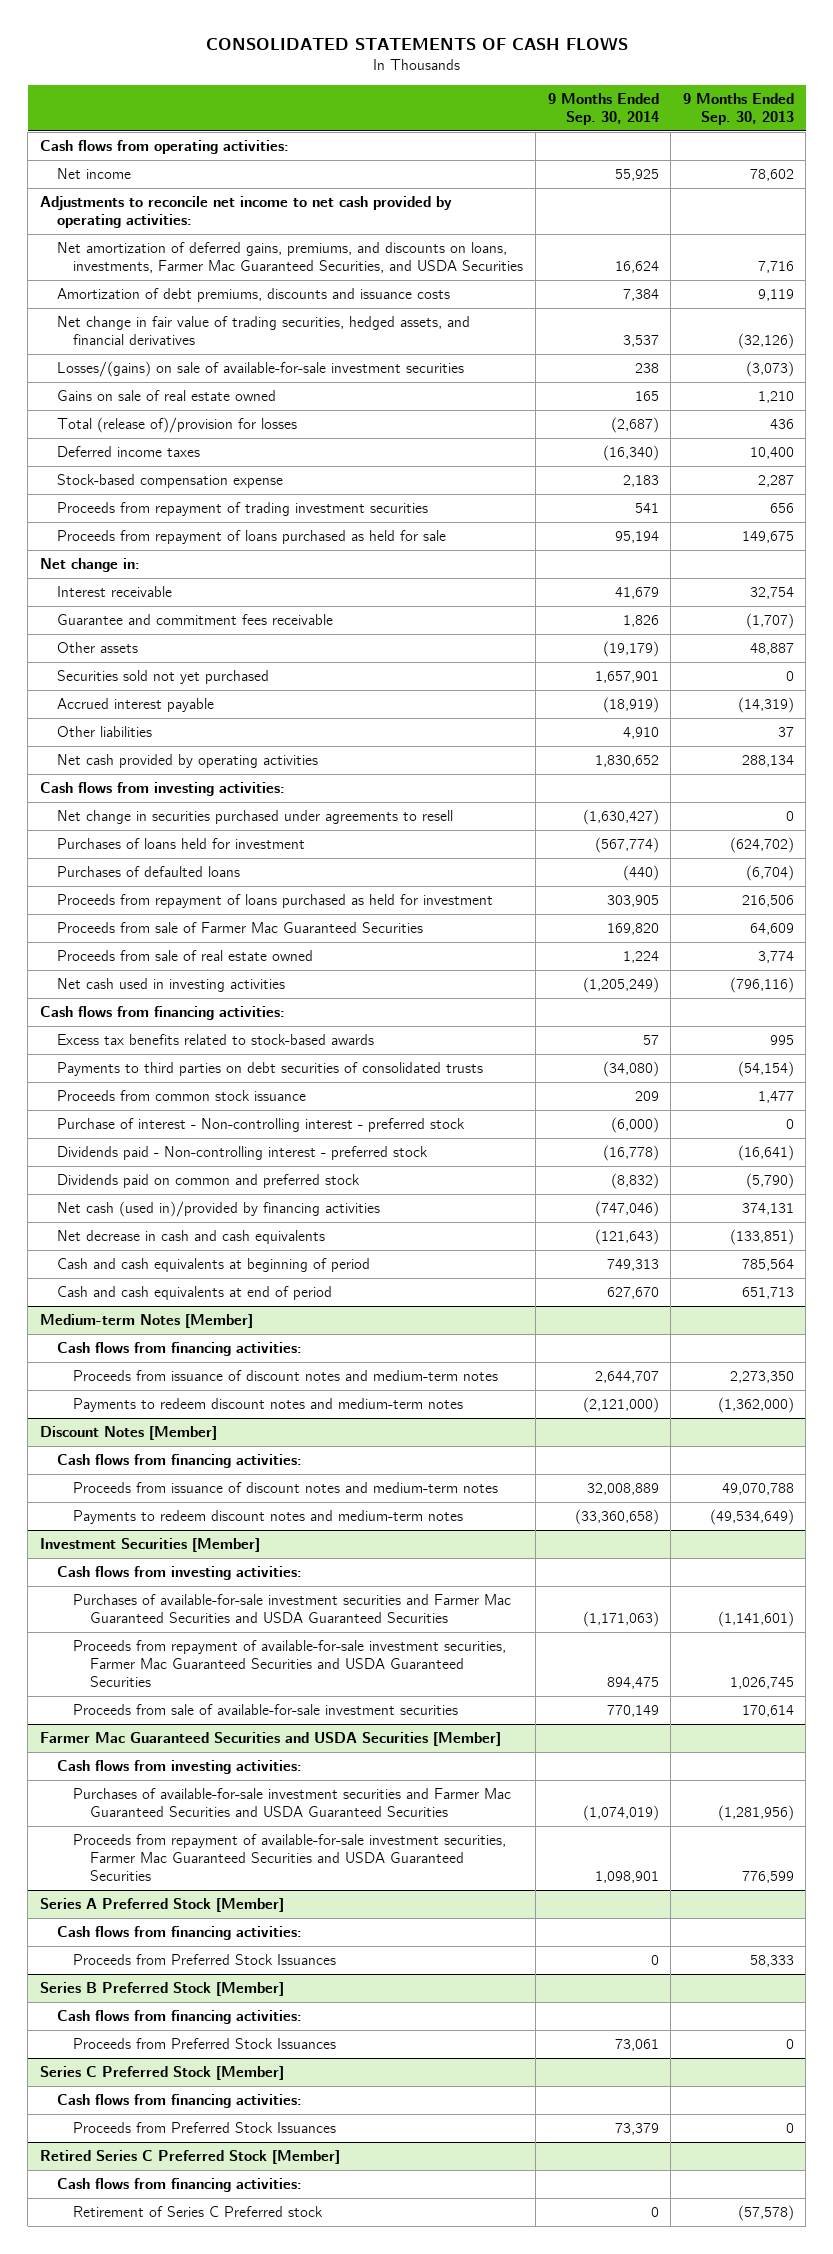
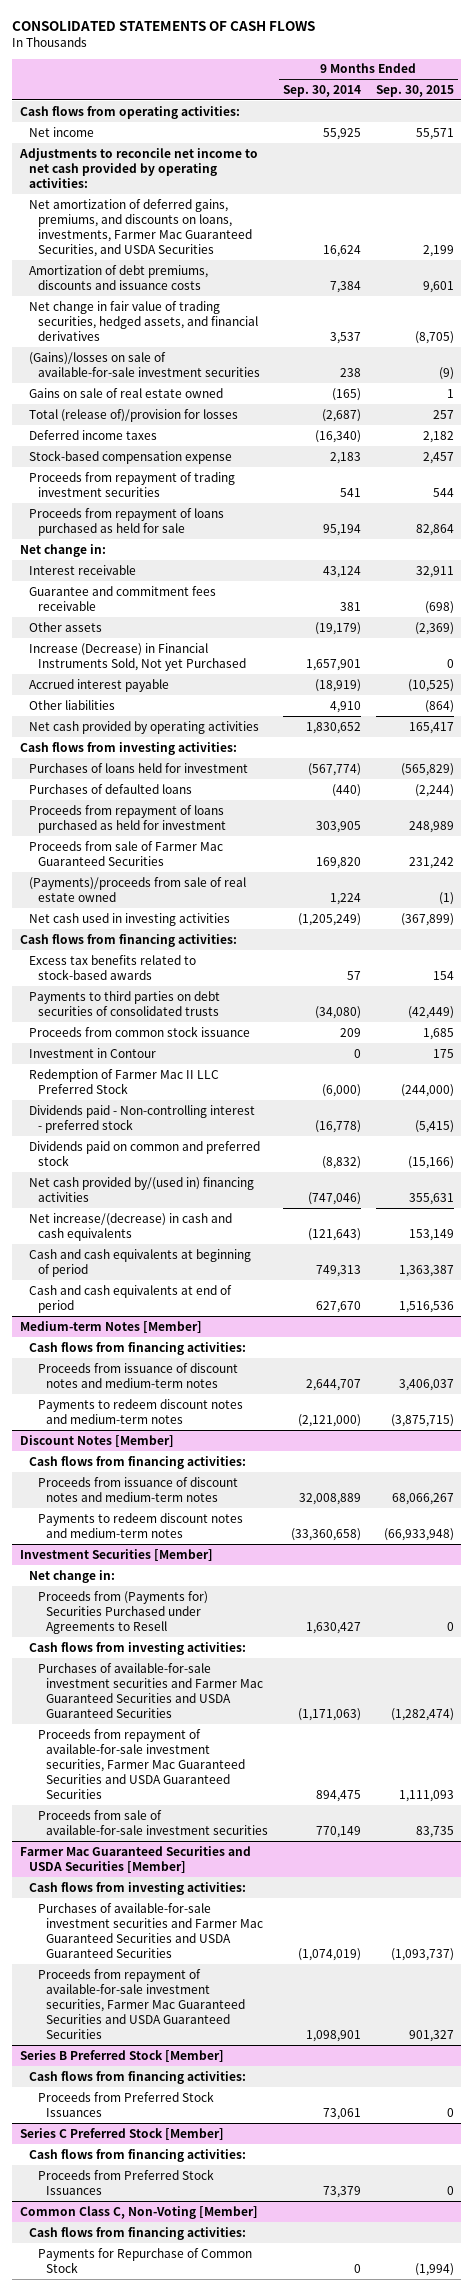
[682,92,794,125] 9 Months Ended Sep. 30, 2013 -> none
none -> [375,84,454,97] Sep. 30, 2015
[56,361,464,378] Losses/(gains) on sale of available-for-sale investment securities -> [28,351,260,377] (Gains)/losses on sale of available-for-sale investment securities
[634,391,659,402] 165 -> [332,387,362,401] (165)
[614,587,659,600] 41,679 -> [323,565,362,578] 43,124
[622,615,659,628] 1,826 -> [340,601,362,611] 381
[56,670,269,685] Securities sold not yet purchased -> [28,642,246,671] Increase (Decrease) in Financial Instruments Sold, Not yet Purchased
[56,810,453,825] Net change in securities purchased under agreements to resell -> none
[56,950,313,962] Proceeds from sale of real estate owned -> [28,876,246,902] (Payments)/proceeds from sale of real estate owned
[56,1118,465,1133] Purchase of interest - Non-controlling interest - preferred stock -> none
none -> [28,1047,156,1058] Investment in Contour
none -> [28,1068,219,1094] Redemption of Farmer Mac II LLC Preferred Stock
[56,1201,380,1218] Net cash (used in)/provided by financing activities -> [28,1176,254,1202] Net cash provided by/(used in) financing activities
[56,1230,325,1245] Net decrease in cash and cash equivalents -> [28,1212,232,1241] Net increase/(decrease) in cash and cash equivalents
none -> [28,1569,115,1583] Net change in:
none -> [37,1590,208,1634] Proceeds from (Payments for) Securities Purchased under Agreements to Resell
[39,1898,284,1913] Series A Preferred Stock [Member] -> none
[56,1926,302,1941] Cash flows from financing activities: -> none
[73,1954,337,1966] Proceeds from Preferred Stock Issuances -> none
[39,2150,340,2165] Retired Series C Preferred Stock [Member] -> none
none -> [19,2205,258,2219] Common Class C, Non-Voting [Member]
[73,2206,324,2218] Retirement of Series C Preferred stock -> none
none -> [37,2247,252,2273] Payments for Repurchase of Common Stock

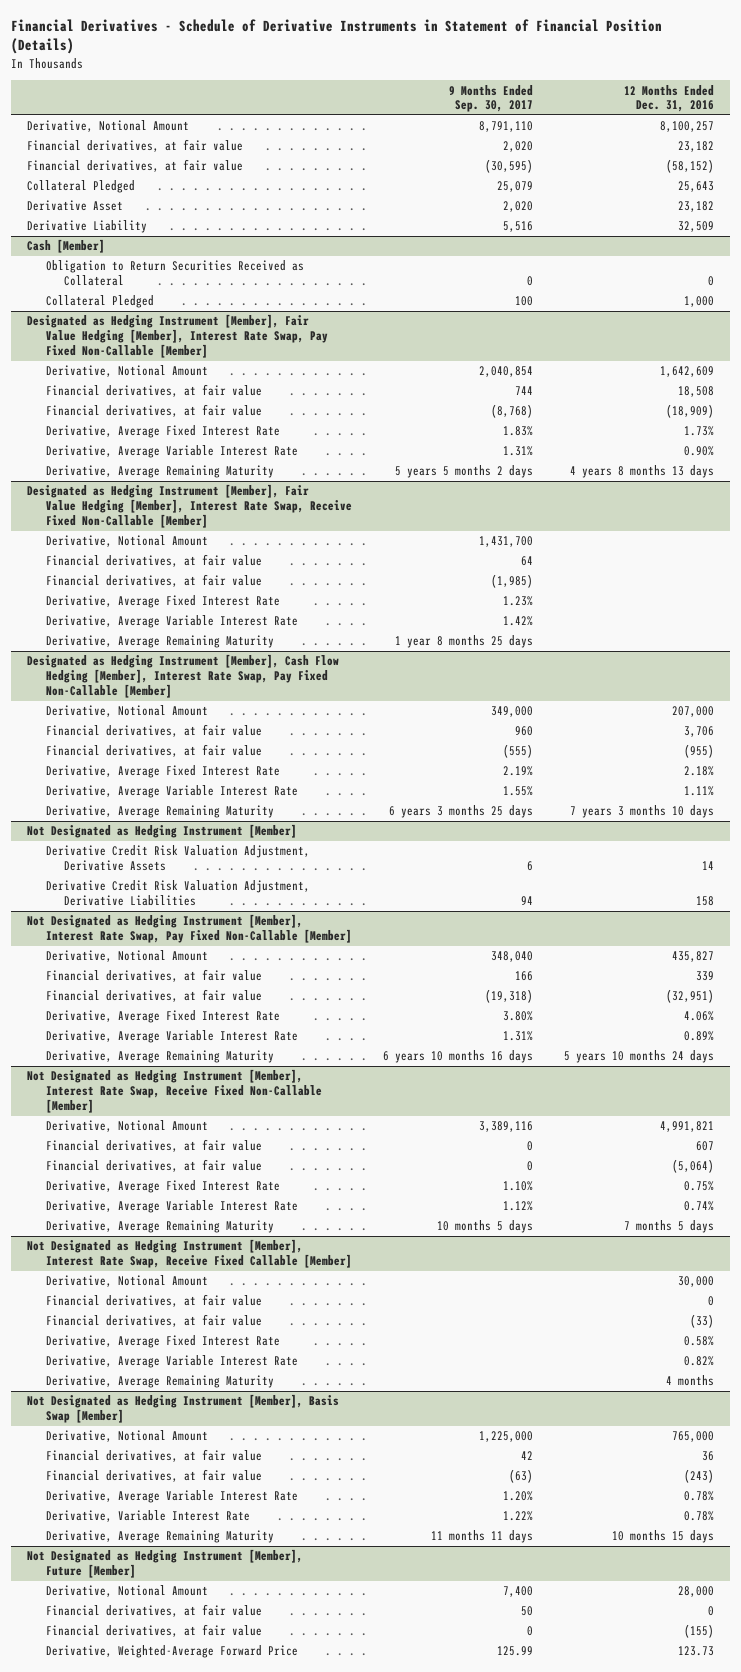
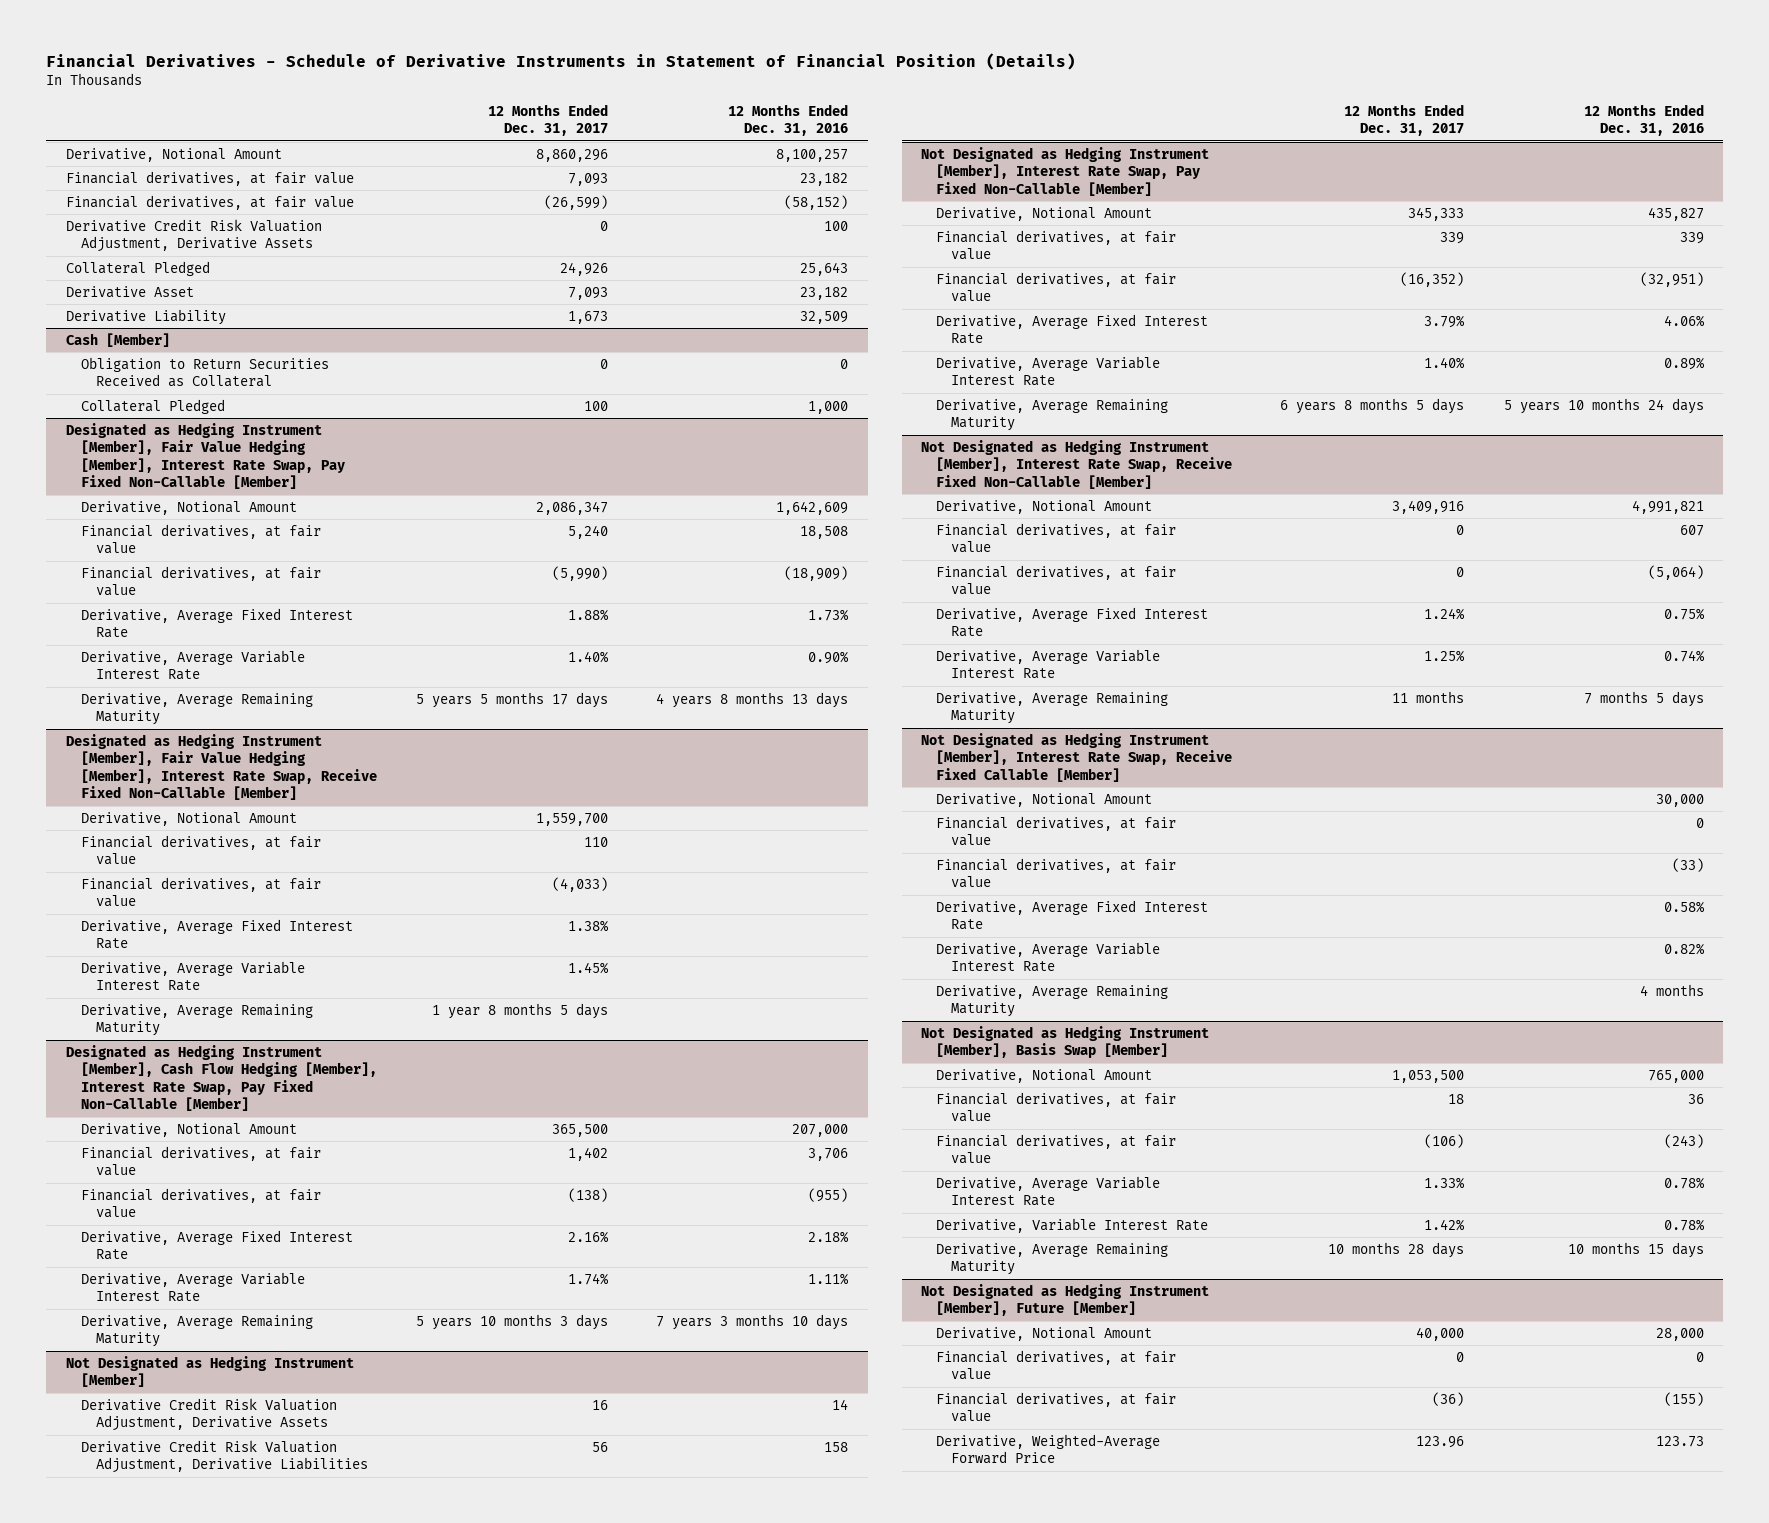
[448,84,533,113] 9 Months Ended Sep. 30, 2017 -> none
none -> [488,103,609,137] 12 Months Ended Dec. 31, 2017
none -> [65,218,322,253] Derivative Credit Risk Valuation Adjustment, Derivative Assets

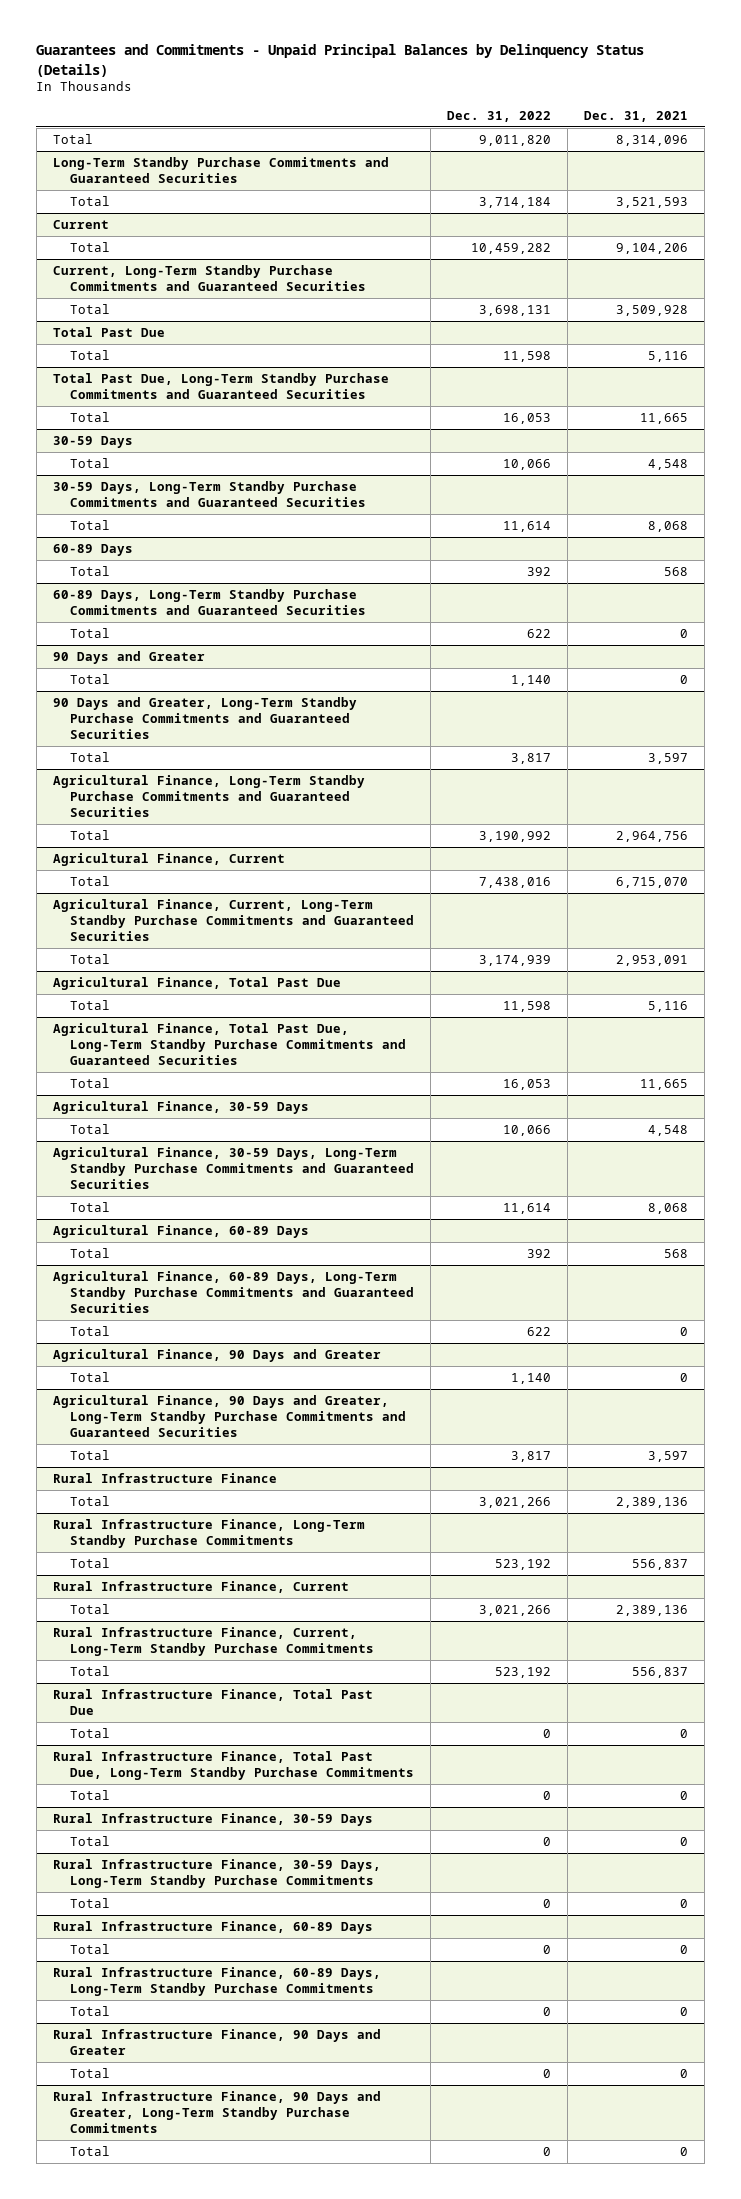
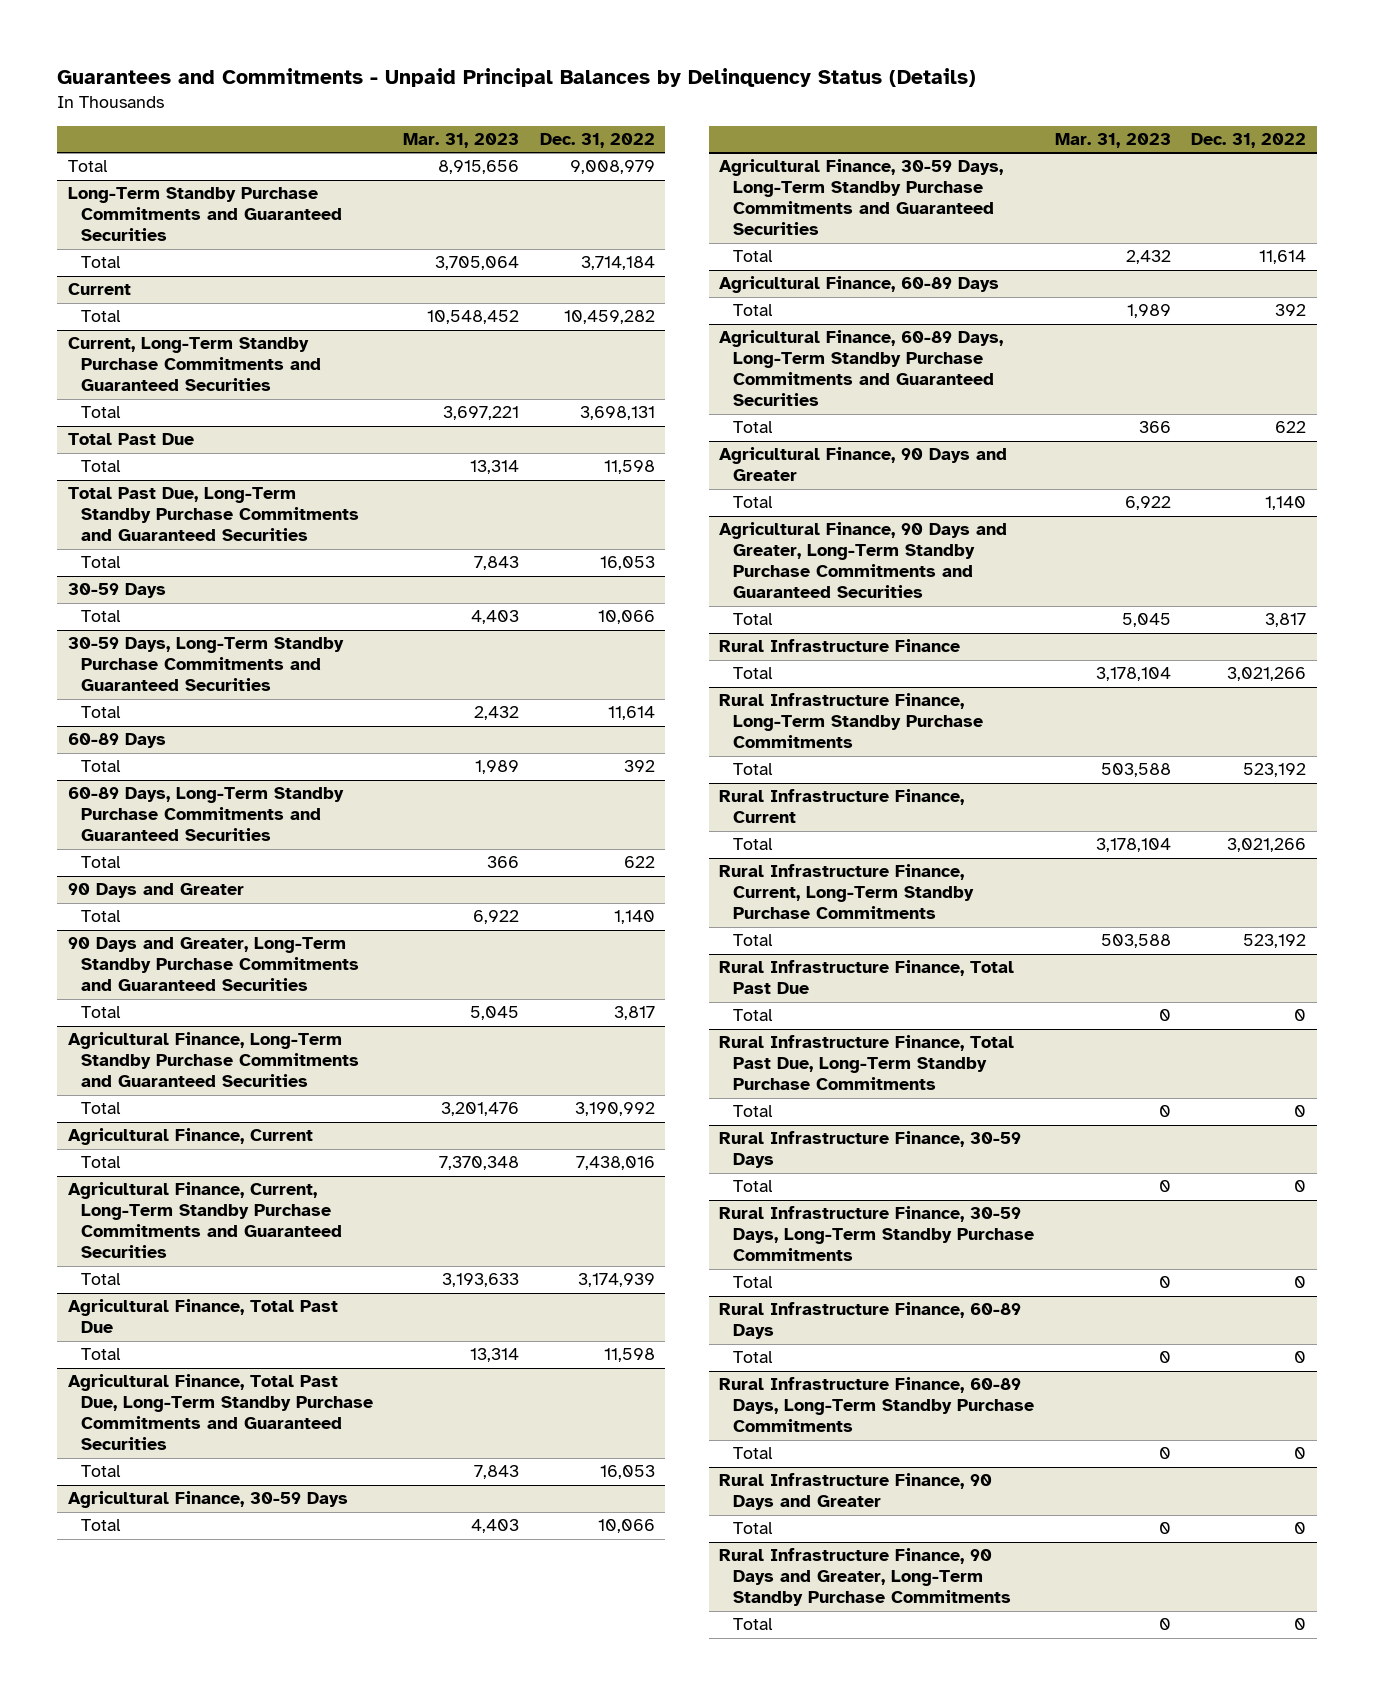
[584,110,689,122] Dec. 31, 2021 -> none
none -> [402,133,519,149] Mar. 31, 2023
[479,135,552,147] 9,011,820 -> [569,160,655,175] 9,008,979

